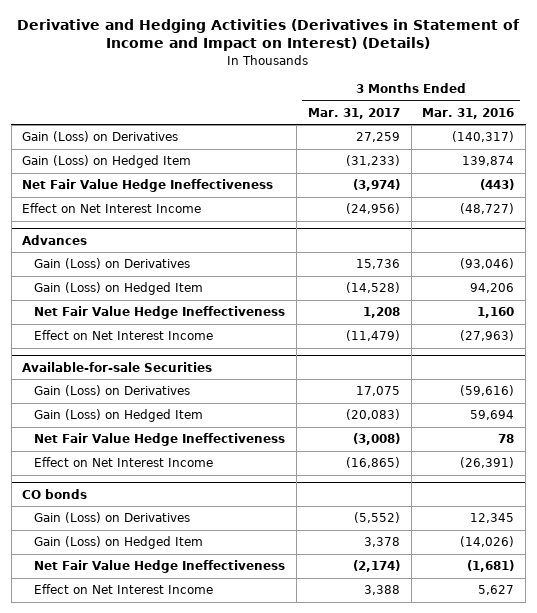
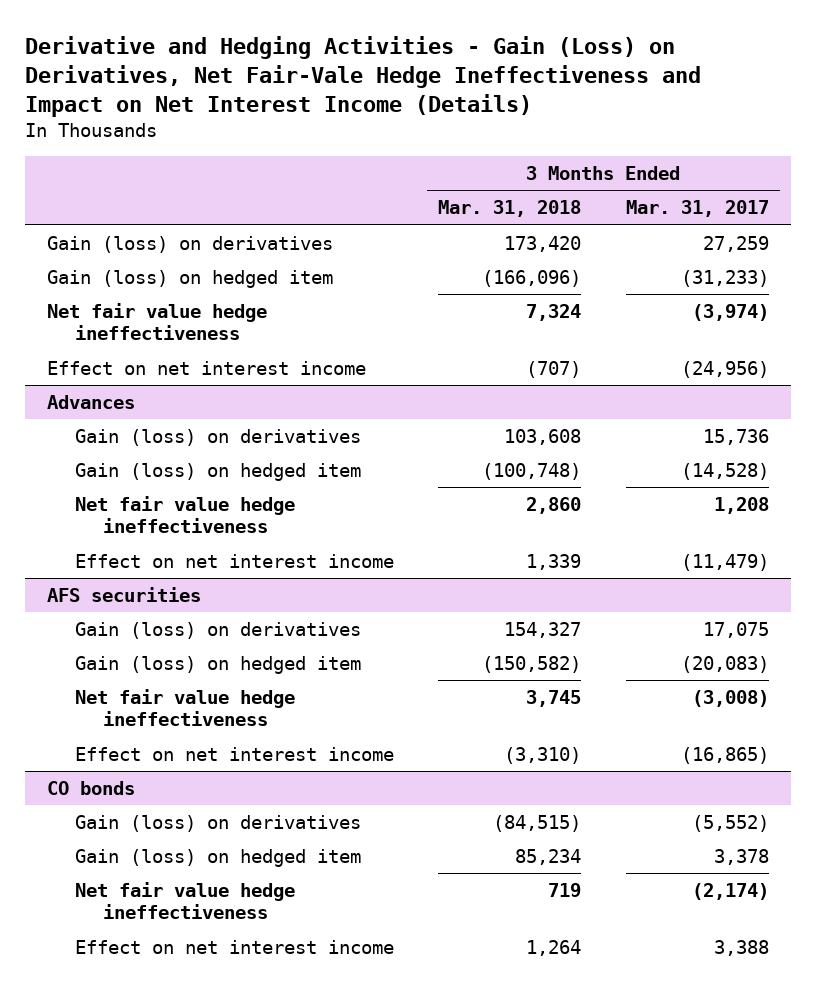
[17,18,521,52] Derivative and Hedging Activities (Derivatives in Statement of Income and Impact on Interest) (Details) -> [24,35,701,118] Derivative and Hedging Activities - Gain (Loss) on Derivatives, Net Fair-Vale Hedge Ineffectiveness and Impact on Net Interest Income (Details)
[422,107,515,119] Mar. 31, 2016 -> none
none -> [438,200,582,218] Mar. 31, 2018
[22,131,179,143] Gain (Loss) on Derivatives -> [46,235,333,253] Gain (loss) on derivatives
[22,155,192,169] Gain (Loss) on Hedged Item -> [46,269,333,288] Gain (loss) on hedged item
[22,179,274,193] Net Fair Value Hedge Ineffectiveness -> [46,302,267,341] Net fair value hedge ineffectiveness
[22,203,202,214] Effect on Net Interest Income -> [46,360,366,375] Effect on net interest income
[34,258,191,270] Gain (Loss) on Derivatives -> [75,428,362,446] Gain (loss) on derivatives
[34,282,204,296] Gain (Loss) on Hedged Item -> [75,462,362,481] Gain (loss) on hedged item
[34,306,286,320] Net Fair Value Hedge Ineffectiveness -> [75,495,296,534] Net fair value hedge ineffectiveness
[34,330,214,341] Effect on Net Interest Income -> [75,553,395,568] Effect on net interest income
[22,361,213,372] Available-for-sale Securities -> [46,586,201,602] AFS securities
[34,385,191,397] Gain (Loss) on Derivatives -> [75,621,362,639] Gain (loss) on derivatives
[34,409,204,423] Gain (Loss) on Hedged Item -> [75,655,362,674] Gain (loss) on hedged item
[34,433,286,447] Net Fair Value Hedge Ineffectiveness -> [75,688,296,727] Net fair value hedge ineffectiveness
[34,457,214,468] Effect on Net Interest Income -> [75,746,395,761] Effect on net interest income
[34,512,191,524] Gain (Loss) on Derivatives -> [75,814,362,832] Gain (loss) on derivatives
[34,536,204,550] Gain (Loss) on Hedged Item -> [75,848,362,867] Gain (loss) on hedged item
[34,560,286,574] Net Fair Value Hedge Ineffectiveness -> [75,881,296,920] Net fair value hedge ineffectiveness
[34,584,214,595] Effect on Net Interest Income -> [75,939,395,954] Effect on net interest income

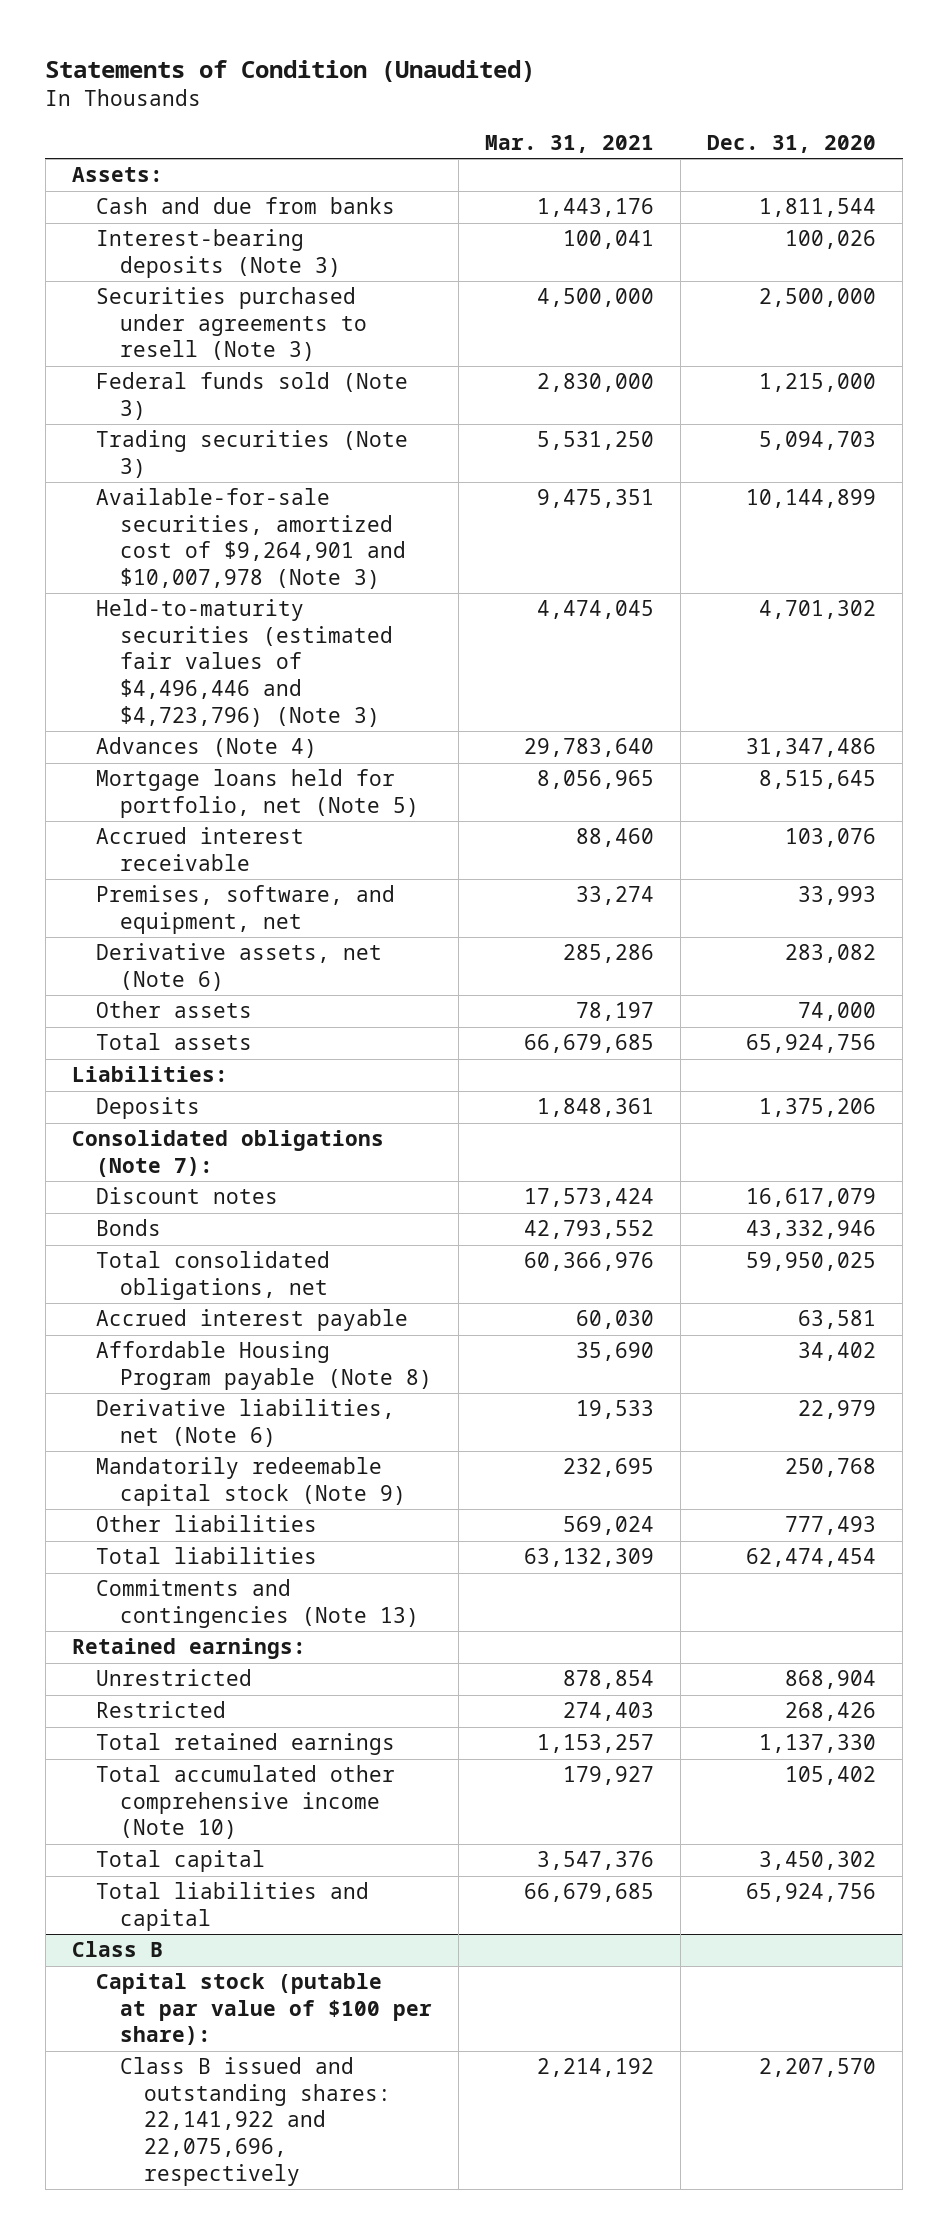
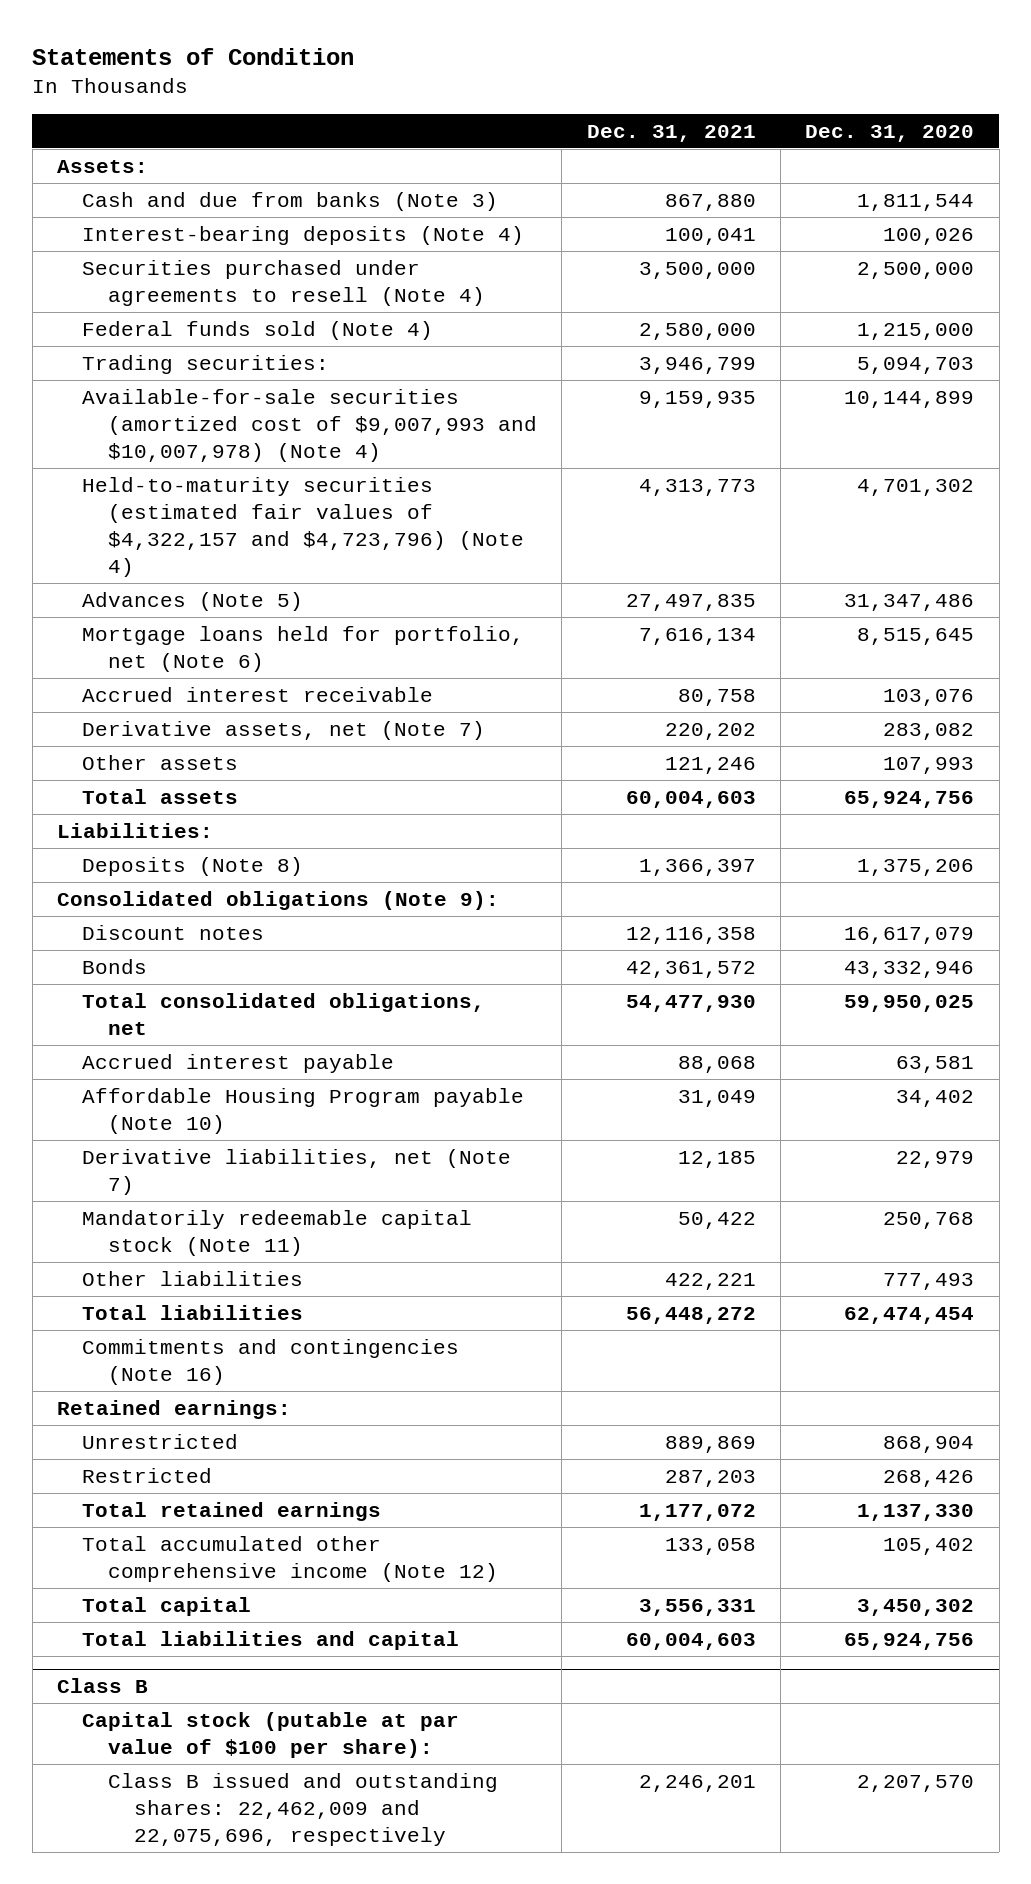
[45,59,536,82] Statements of Condition (Unaudited) -> [32,47,355,65] Statements of Condition
[485,134,655,153] Mar. 31, 2021 -> none
none -> [586,124,756,142] Dec. 31, 2021
[95,197,395,215] Cash and due from banks -> [82,191,499,211] Cash and due from banks (Note 3)
[95,229,341,278] Interest-bearing deposits (Note 3) -> [82,225,525,245] Interest-bearing deposits (Note 4)
[95,287,367,362] Securities purchased under agreements to resell (Note 3) -> [82,259,486,306] Securities purchased under agreements to resell (Note 4)
[95,372,408,420] Federal funds sold (Note 3) -> [82,320,434,340] Federal funds sold (Note 4)
[95,430,408,478] Trading securities (Note 3) -> [82,354,330,374] Trading securities:
[95,488,406,590] Available-for-sale securities, amortized cost of $9,264,901 and $10,007,978 (Note 3) -> [82,388,538,462] Available-for-sale securities (amortized cost of $9,007,993 and $10,007,978) (Note 4)
[95,599,393,727] Held-to-maturity securities (estimated fair values of $4,496,446 and $4,723,796) (Note 3) -> [82,476,525,577] Held-to-maturity securities (estimated fair values of $4,322,157 and $4,723,796) (Note 4)
[95,737,317,759] Advances (Note 4) -> [82,591,304,611] Advances (Note 5)
[95,769,419,818] Mortgage loans held for portfolio, net (Note 5) -> [82,625,525,672] Mortgage loans held for portfolio, net (Note 6)
[95,885,395,934] Premises, software, and equipment, net -> none
[95,943,382,991] Derivative assets, net (Note 6) -> [82,720,486,740] Derivative assets, net (Note 7)
[798,1002,877,1022] 74,000 -> [883,756,975,774] 107,993
[95,1097,200,1120] Deposits -> [82,856,304,876] Deposits (Note 8)
[71,1130,384,1177] Consolidated obligations (Note 7): -> [56,890,499,910] Consolidated obligations (Note 9):
[95,1341,432,1390] Affordable Housing Program payable (Note 8) -> [82,1087,525,1134] Affordable Housing Program payable (Note 10)
[95,1399,395,1447] Derivative liabilities, net (Note 6) -> [82,1148,512,1195] Derivative liabilities, net (Note 7)
[95,1457,406,1506] Mandatorily redeemable capital stock (Note 9) -> [82,1209,473,1256] Mandatorily redeemable capital stock (Note 11)
[95,1579,419,1628] Commitments and contingencies (Note 13) -> [82,1338,460,1385] Commitments and contingencies (Note 16)
[95,1765,395,1840] Total accumulated other comprehensive income (Note 10) -> [82,1535,499,1582] Total accumulated other comprehensive income (Note 12)
[119,2057,392,2186] Class B issued and outstanding shares: 22,141,922 and 22,075,696, respectively -> [108,1772,499,1846] Class B issued and outstanding shares: 22,462,009 and 22,075,696, respectively

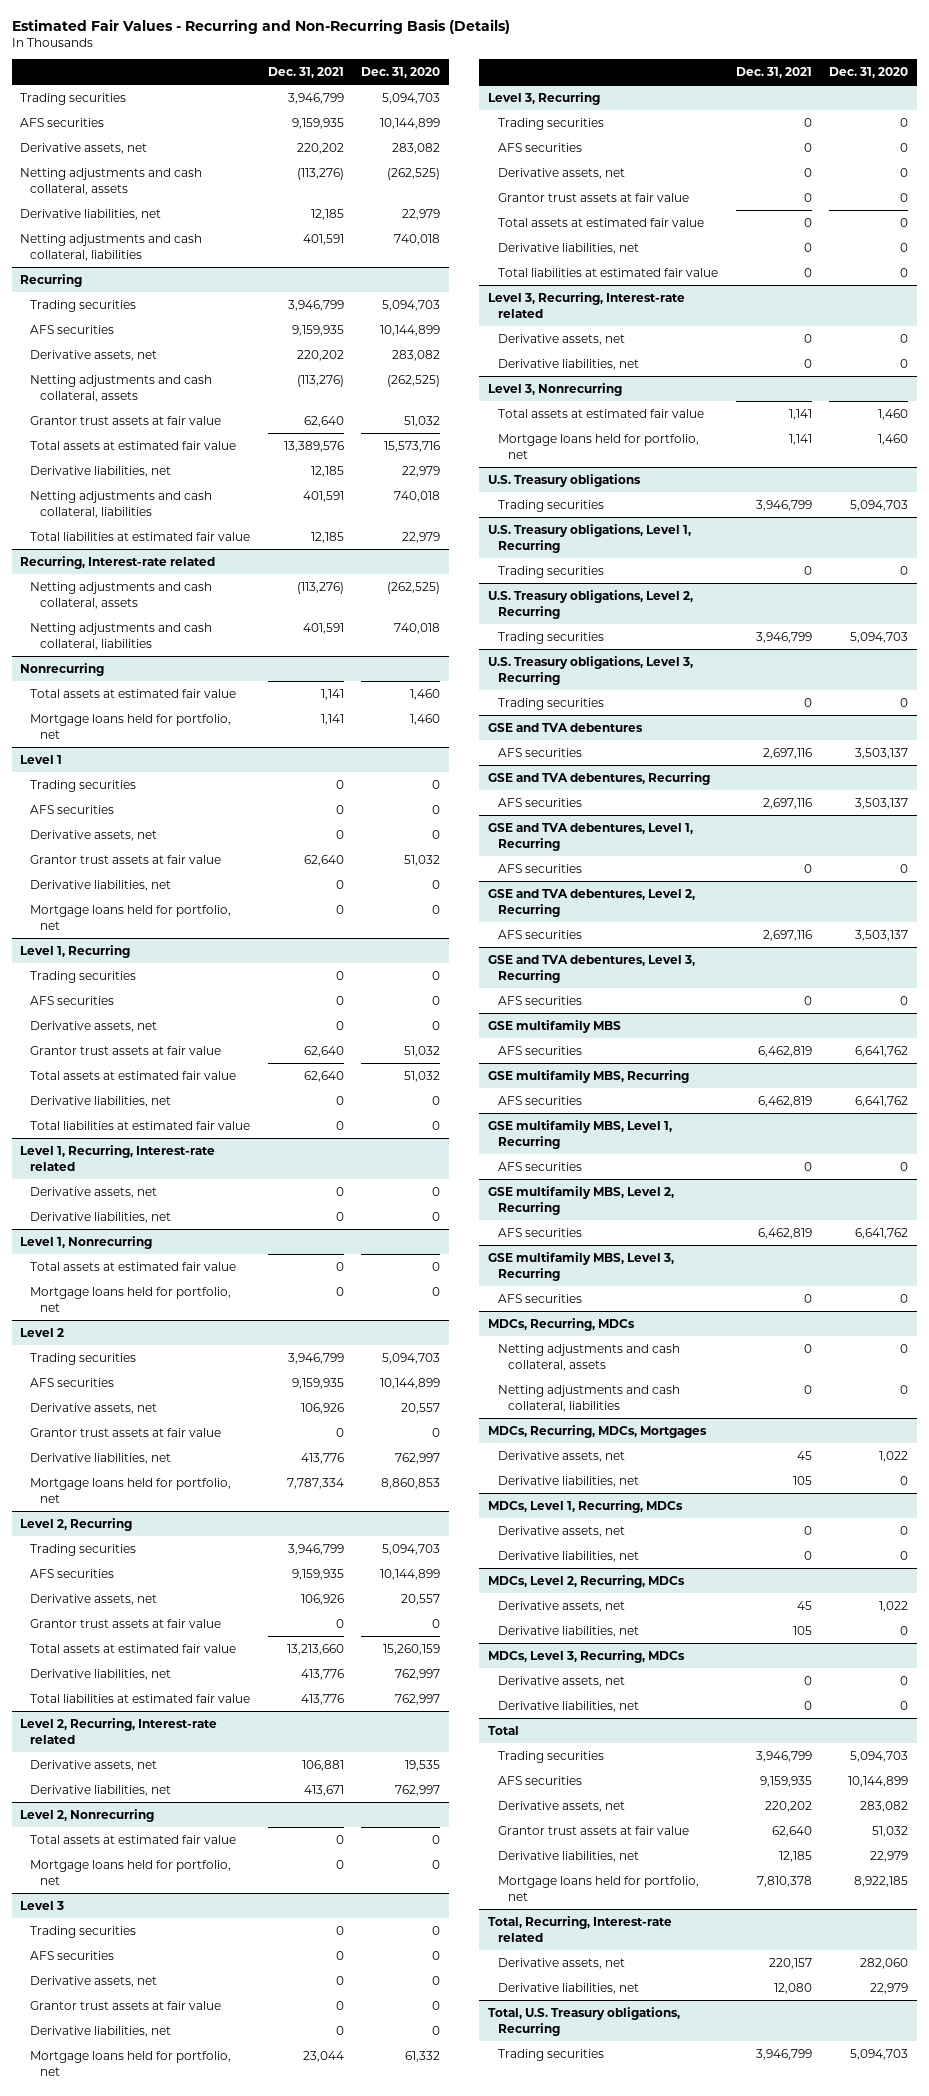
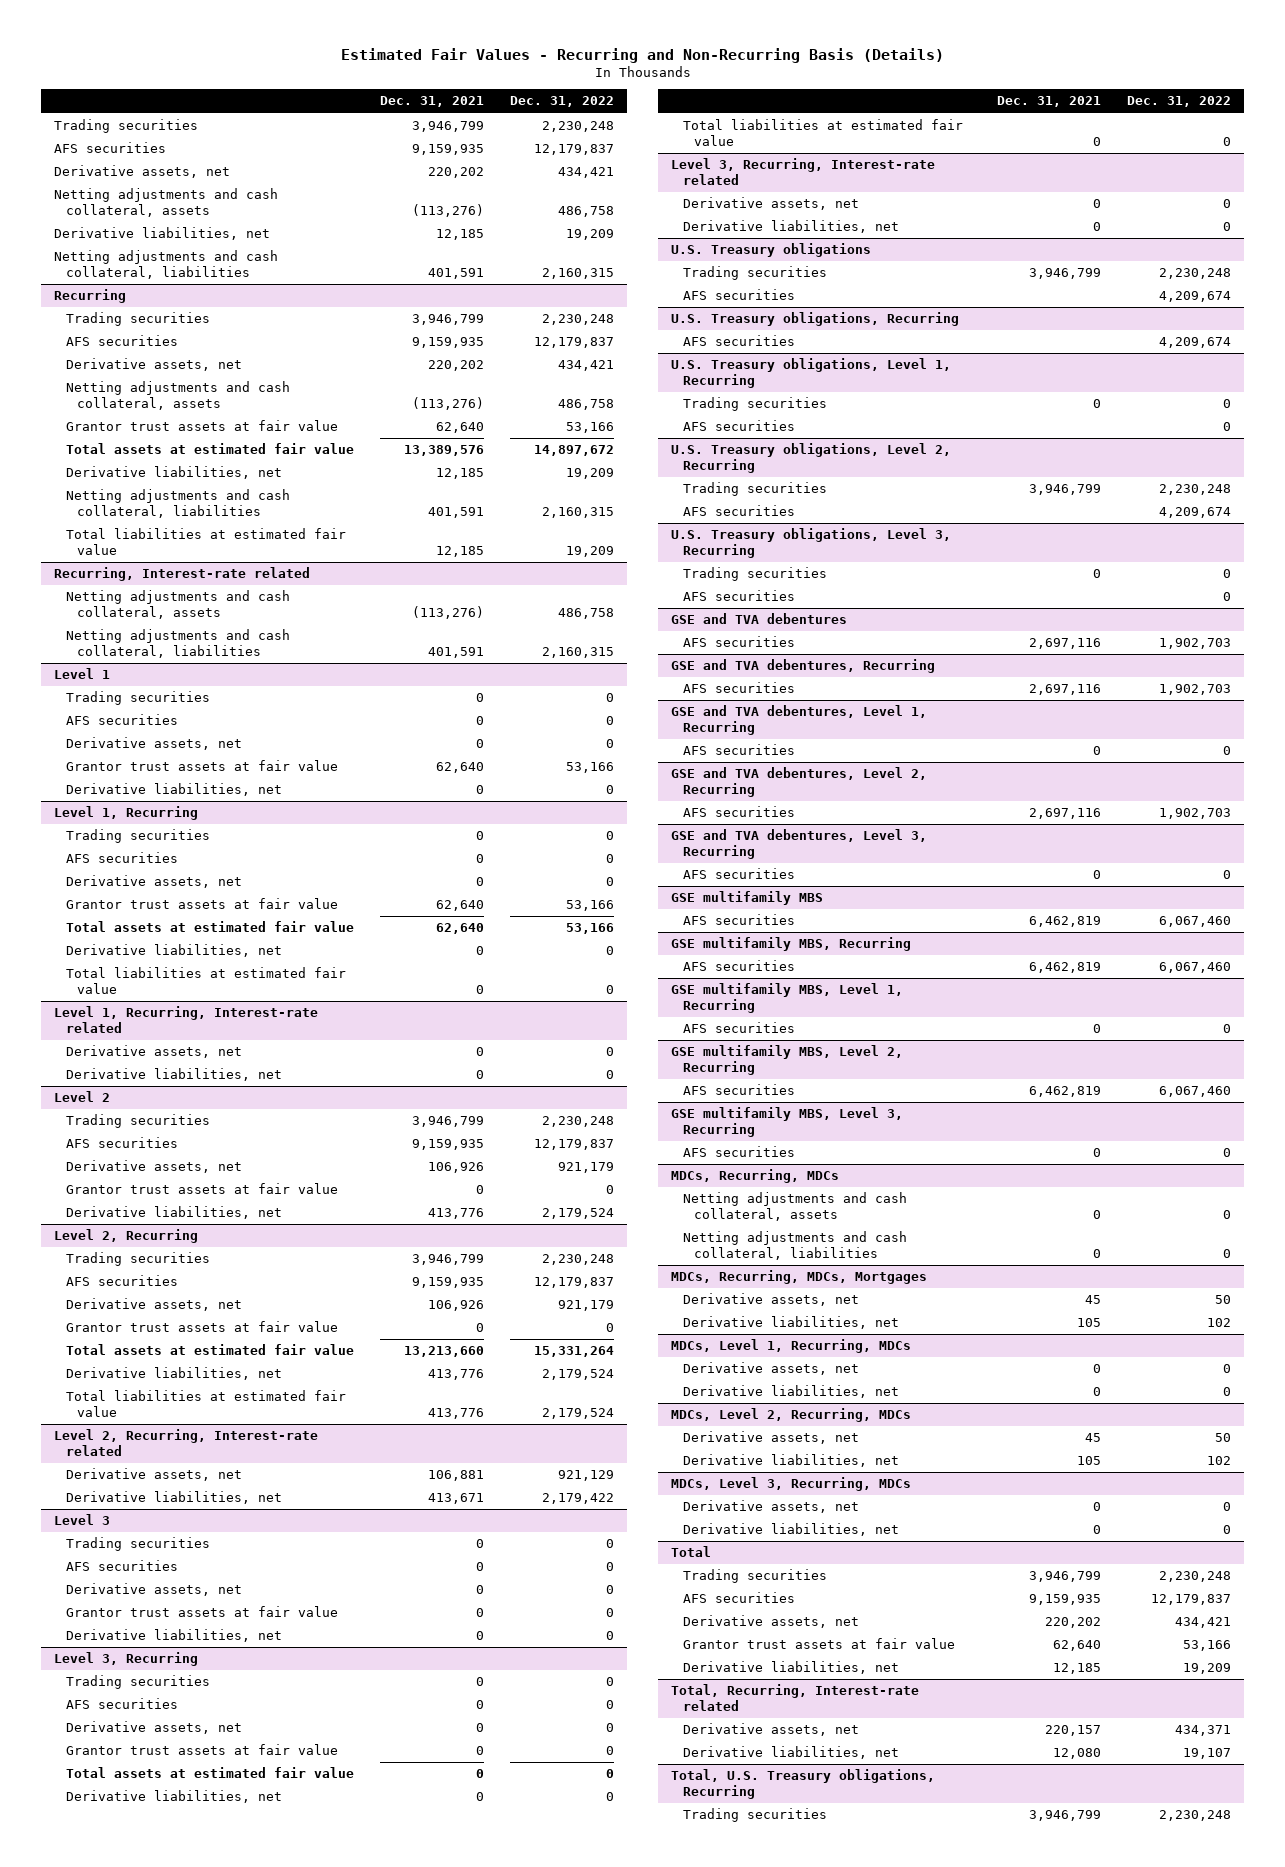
[361,66,441,78] Dec. 31, 2020 -> none
none -> [509,96,614,108] Dec. 31, 2022
[20,662,105,676] Nonrecurring -> none
[30,688,237,698] Total assets at estimated fair value -> none
[30,713,232,739] Mortgage loans held for portfolio, net -> none
[30,904,232,930] Mortgage loans held for portfolio, net -> none
[20,1235,153,1249] Level 1, Nonrecurring -> none
[30,1261,237,1271] Total assets at estimated fair value -> none
[30,1286,232,1312] Mortgage loans held for portfolio, net -> none
[30,1477,232,1503] Mortgage loans held for portfolio, net -> none
[20,1808,155,1822] Level 2, Nonrecurring -> none
[30,1834,237,1844] Total assets at estimated fair value -> none
[30,1859,232,1885] Mortgage loans held for portfolio, net -> none
[30,2050,232,2076] Mortgage loans held for portfolio, net -> none
[488,382,623,396] Level 3, Nonrecurring -> none
[498,408,705,418] Total assets at estimated fair value -> none
[498,433,700,459] Mortgage loans held for portfolio, net -> none
none -> [682,289,795,301] AFS securities
none -> [671,312,960,327] U.S. Treasury obligations, Recurring
none -> [682,335,795,347] AFS securities
none -> [682,420,795,432] AFS securities
none -> [682,505,795,517] AFS securities
none -> [682,590,795,602] AFS securities
[498,1875,700,1901] Mortgage loans held for portfolio, net -> none

